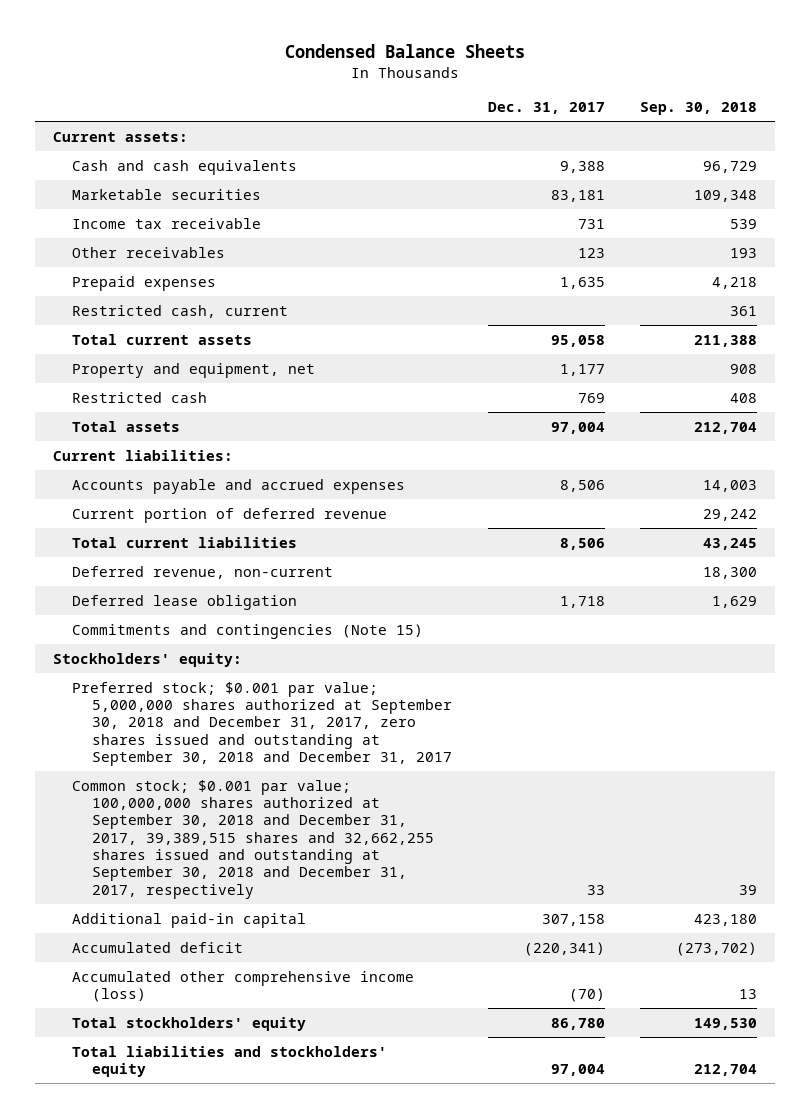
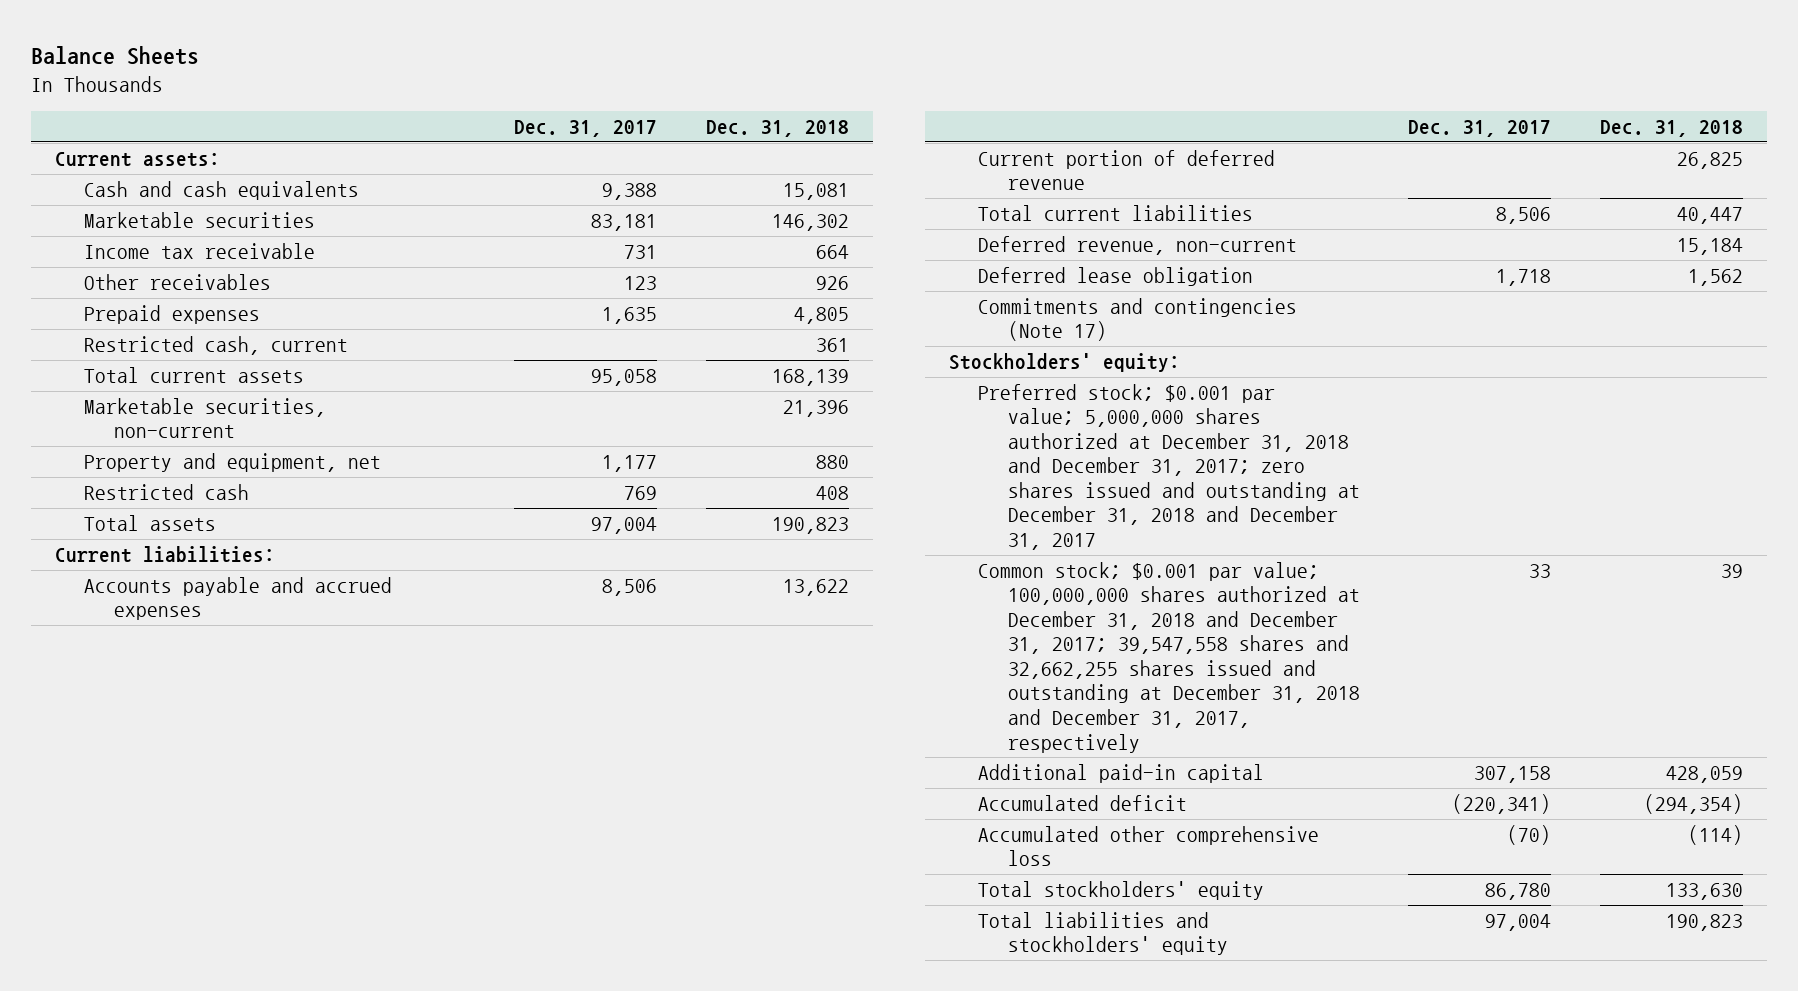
[285,43,526,58] Condensed Balance Sheets -> [30,45,199,65] Balance Sheets
[640,101,758,115] Sep. 30, 2018 -> none
none -> [705,120,849,138] Dec. 31, 2018
none -> [84,397,327,439] Marketable securities, non-current
[72,623,424,639] Commitments and contingencies (Note 15) -> [978,297,1298,342] Commitments and contingencies (Note 17)
[72,681,452,767] Preferred stock; $0.001 par value; 5,000,000 shares authorized at September 30, 2018 and December 31, 2017, zero shares issued and outstanding at September 30, 2018 and December 31, 2017 -> [978,383,1360,551] Preferred stock; $0.001 par value; 5,000,000 shares authorized at December 31, 2018 and December 31, 2017; zero shares issued and outstanding at December 31, 2018 and December 31, 2017
[72,779,434,899] Common stock; $0.001 par value; 100,000,000 shares authorized at September 30, 2018 and December 31, 2017, 39,389,515 shares and 32,662,255 shares issued and outstanding at September 30, 2018 and December 31, 2017, respectively -> [978,561,1360,753] Common stock; $0.001 par value; 100,000,000 shares authorized at December 31, 2018 and December 31, 2017; 39,547,558 shares and 32,662,255 shares issued and outstanding at December 31, 2018 and December 31, 2017, respectively
[72,970,415,1003] Accumulated other comprehensive income (loss) -> [978,825,1320,867] Accumulated other comprehensive loss

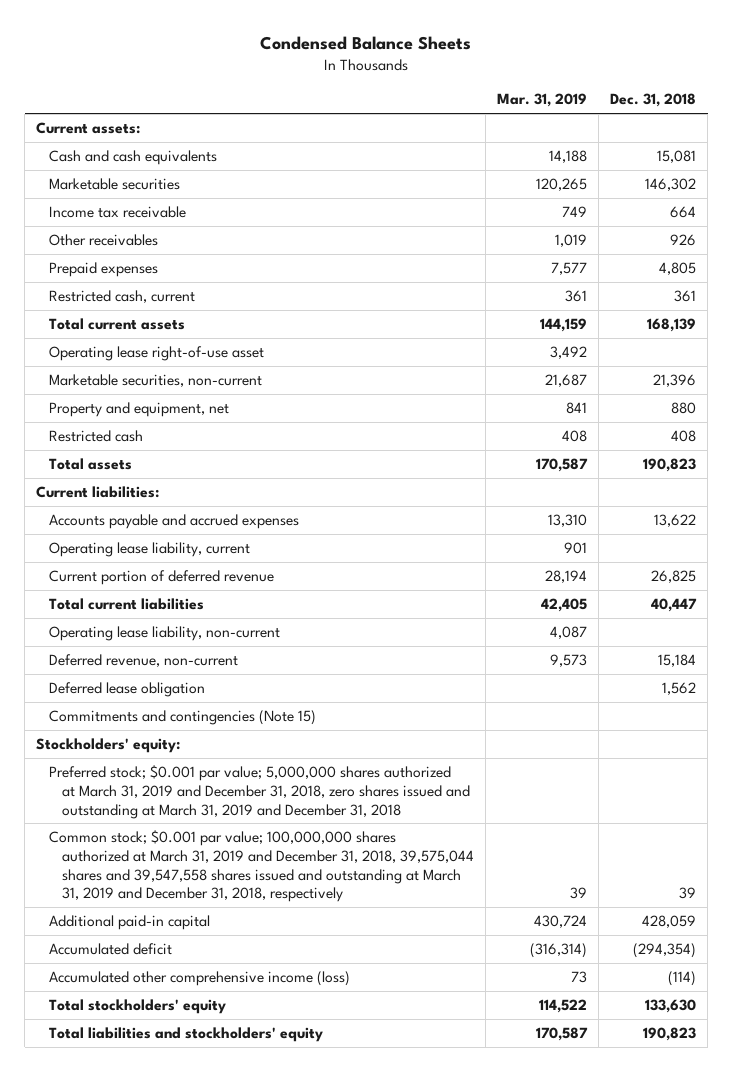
[30,45,199,65] Balance Sheets -> [260,35,472,50] Condensed Balance Sheets
[514,120,658,138] Dec. 31, 2017 -> none
none -> [496,93,587,108] Mar. 31, 2019
none -> [49,346,265,362] Operating lease right-of-use asset
none -> [49,542,251,558] Operating lease liability, current
none -> [49,626,281,642] Operating lease liability, non-current
[978,297,1298,342] Commitments and contingencies (Note 17) -> [49,710,317,726] Commitments and contingencies (Note 15)
[978,383,1360,551] Preferred stock; $0.001 par value; 5,000,000 shares authorized at December 31, 2018 and December 31, 2017; zero shares issued and outstanding at December 31, 2018 and December 31, 2017 -> [49,765,470,819] Preferred stock; $0.001 par value; 5,000,000 shares authorized at March 31, 2019 and December 31, 2018, zero shares issued and outstanding at March 31, 2019 and December 31, 2018
[978,561,1360,753] Common stock; $0.001 par value; 100,000,000 shares authorized at December 31, 2018 and December 31, 2017; 39,547,558 shares and 32,662,255 shares issued and outstanding at December 31, 2018 and December 31, 2017, respectively -> [49,830,474,903] Common stock; $0.001 par value; 100,000,000 shares authorized at March 31, 2019 and December 31, 2018, 39,575,044 shares and 39,547,558 shares issued and outstanding at March 31, 2019 and December 31, 2018, respectively
[978,825,1320,867] Accumulated other comprehensive loss -> [49,971,351,987] Accumulated other comprehensive income (loss)

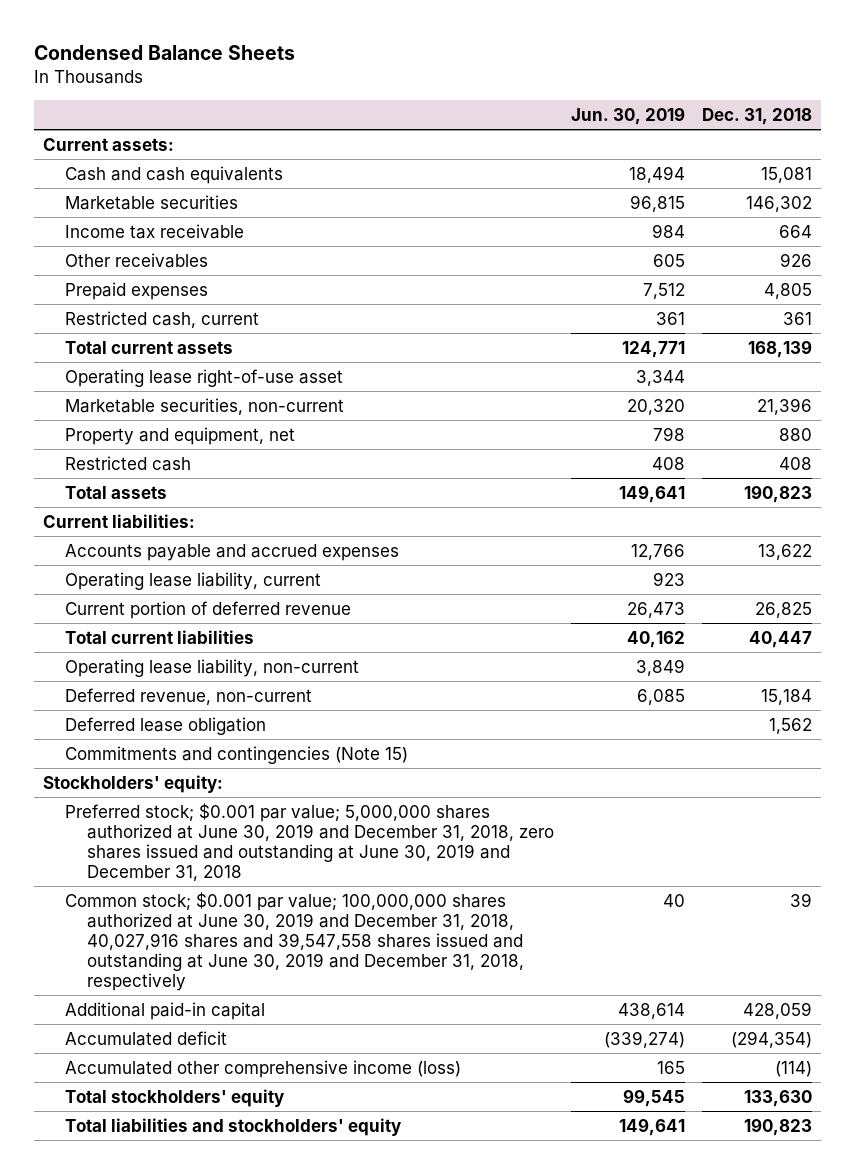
[496,93,587,108] Mar. 31, 2019 -> none
none -> [570,106,685,125] Jun. 30, 2019
[49,765,470,819] Preferred stock; $0.001 par value; 5,000,000 shares authorized at March 31, 2019 and December 31, 2018, zero shares issued and outstanding at March 31, 2019 and December 31, 2018 -> [64,802,554,881] Preferred stock; $0.001 par value; 5,000,000 shares authorized at June 30, 2019 and December 31, 2018, zero shares issued and outstanding at June 30, 2019 and December 31, 2018
[49,830,474,903] Common stock; $0.001 par value; 100,000,000 shares authorized at March 31, 2019 and December 31, 2018, 39,575,044 shares and 39,547,558 shares issued and outstanding at March 31, 2019 and December 31, 2018, respectively -> [64,891,524,991] Common stock; $0.001 par value; 100,000,000 shares authorized at June 30, 2019 and December 31, 2018, 40,027,916 shares and 39,547,558 shares issued and outstanding at June 30, 2019 and December 31, 2018, respectively

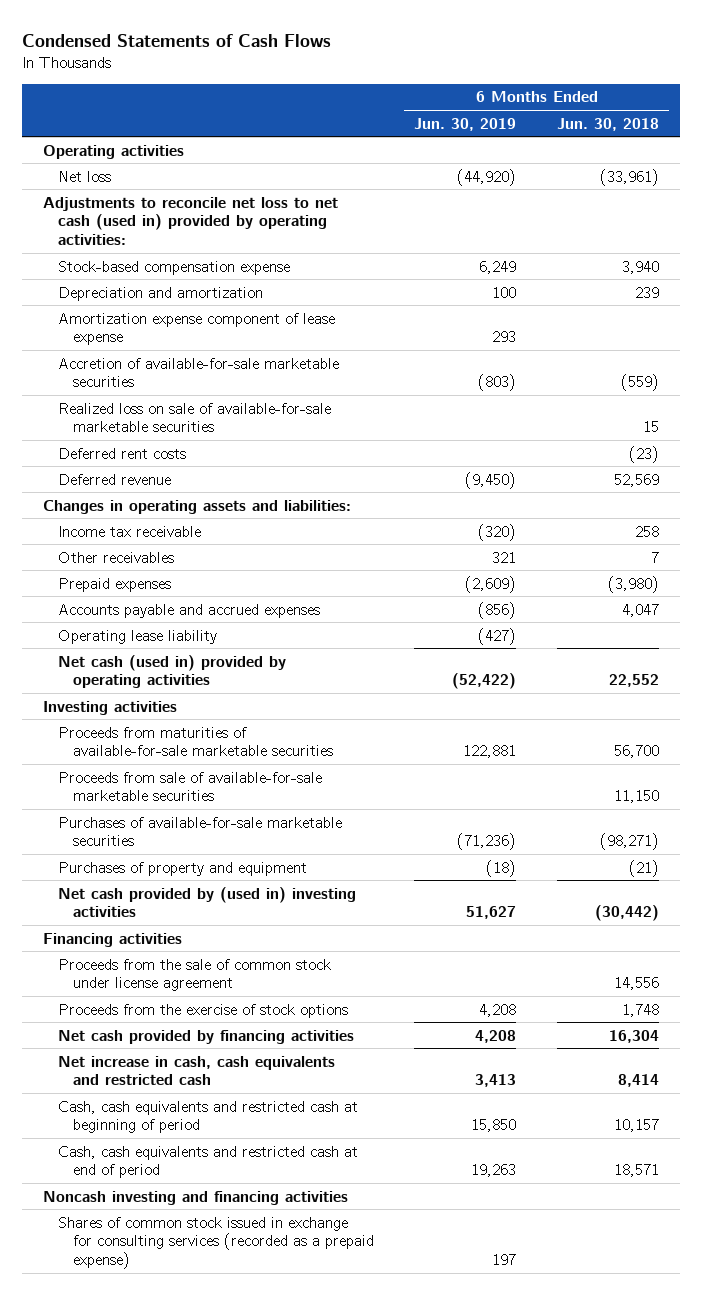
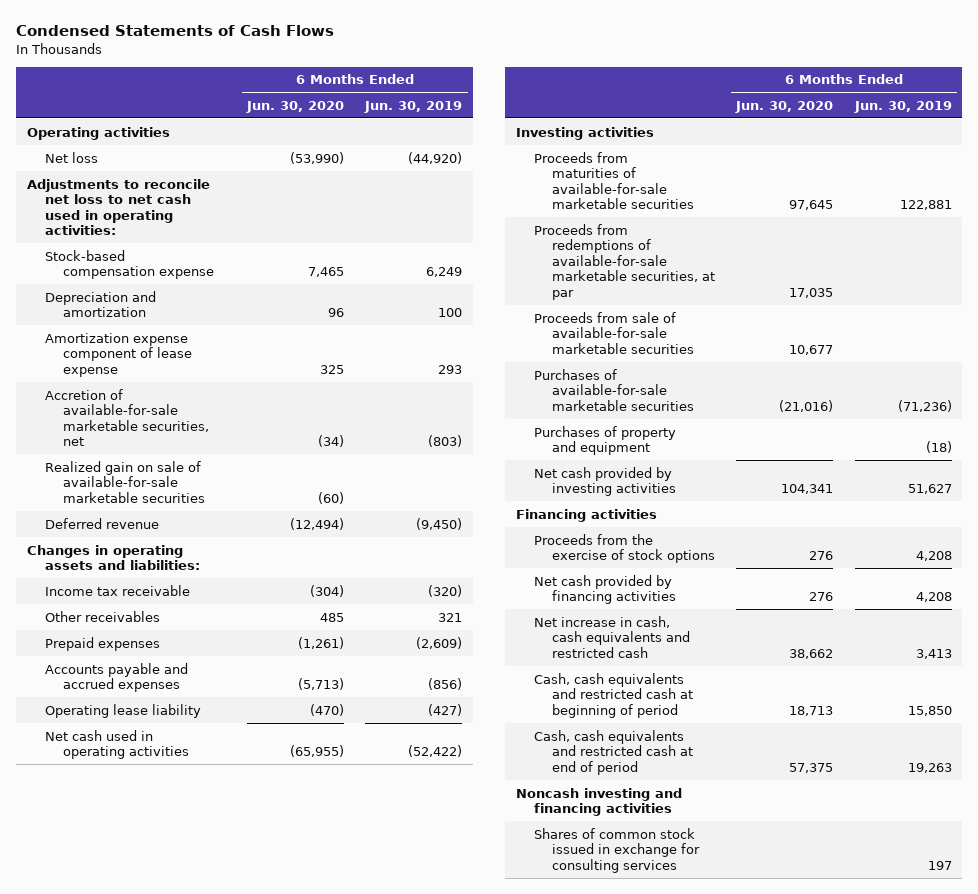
[557,117,660,131] Jun. 30, 2018 -> none
none -> [246,100,345,113] Jun. 30, 2020
[42,196,338,245] Adjustments to reconcile net loss to net cash (used in) provided by operating activities: -> [26,178,210,236] Adjustments to reconcile net loss to net cash used in operating activities:
[57,447,186,459] Deferred rent costs -> none
[57,357,339,388] Accretion of available-for-sale marketable securities -> [44,388,209,447] Accretion of available-for-sale marketable securities, net
[57,402,331,433] Realized loss on sale of available-for-sale marketable securities -> [44,460,205,503] Realized gain on sale of available-for-sale marketable securities
[57,654,286,689] Net cash (used in) provided by operating activities -> [44,729,189,760] Net cash used in operating activities
none -> [534,223,716,300] Proceeds from redemptions of available-for-sale marketable securities, at par
[57,886,356,918] Net cash provided by (used in) investing activities -> [534,466,677,497] Net cash provided by investing activities
[57,958,331,992] Proceeds from the sale of common stock under license agreement -> none
[57,1216,374,1269] Shares of common stock issued in exchange for consulting services (recorded as a prepaid expense) -> [534,827,701,873] Shares of common stock issued in exchange for consulting services

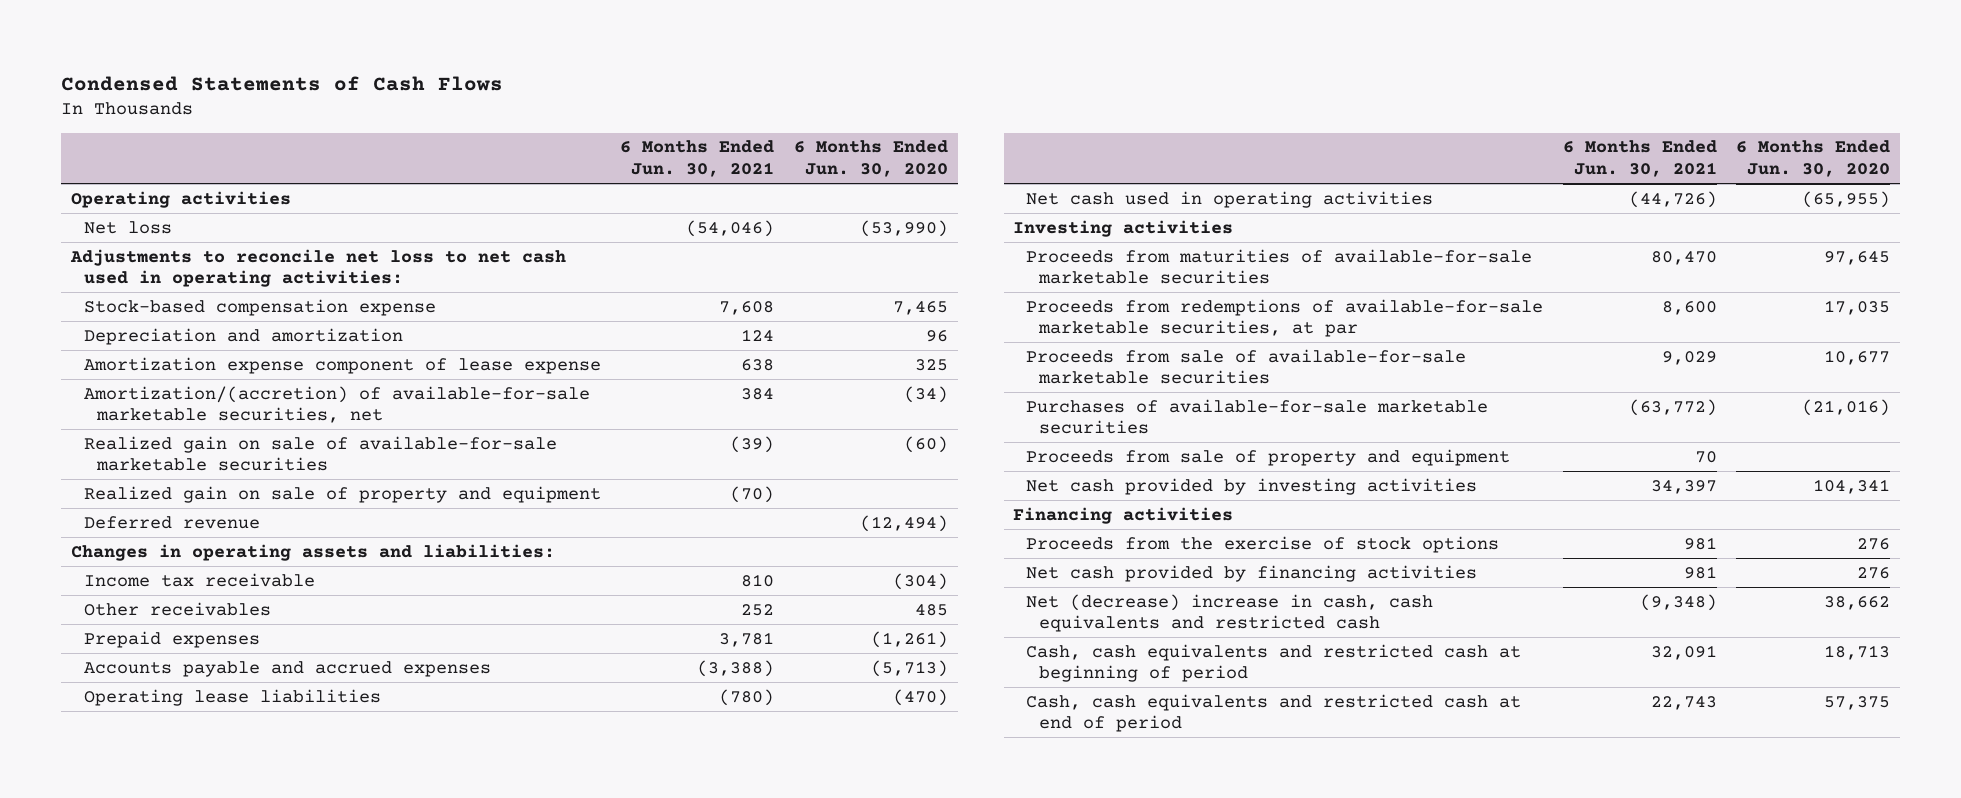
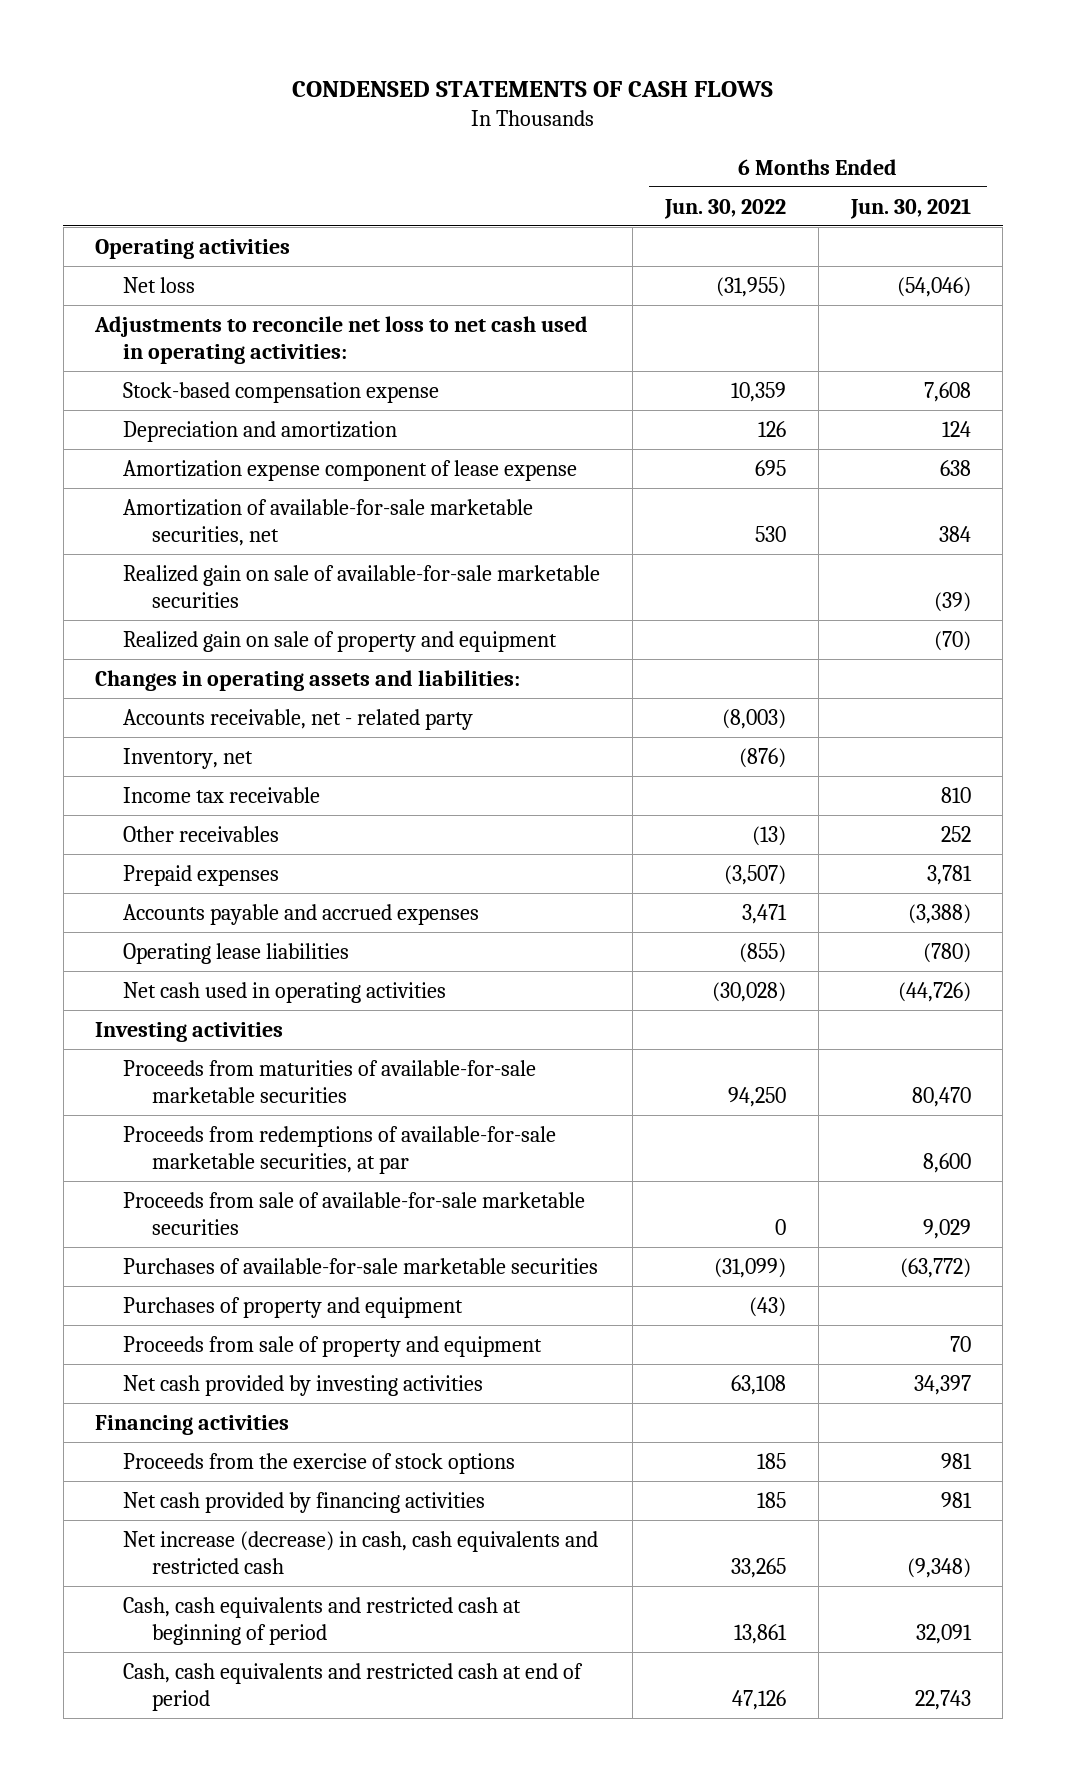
[61,75,504,91] Condensed Statements of Cash Flows -> [291,80,773,97] CONDENSED STATEMENTS OF CASH FLOWS
[794,140,949,178] 6 Months Ended Jun. 30, 2020 -> none
none -> [663,198,786,219] Jun. 30, 2022
[83,385,590,424] Amortization/(accretion) of available-for-sale marketable securities, net -> [123,498,534,546] Amortization of available-for-sale marketable securities, net
[83,515,260,529] Deferred revenue -> none
none -> [123,708,474,730] Accounts receivable, net - related party
none -> [123,747,254,769] Inventory, net
none -> [123,1296,464,1318] Purchases of property and equipment
[1026,593,1434,633] Net (decrease) increase in cash, cash equivalents and restricted cash -> [123,1530,599,1574] Net increase (decrease) in cash, cash equivalents and restricted cash

